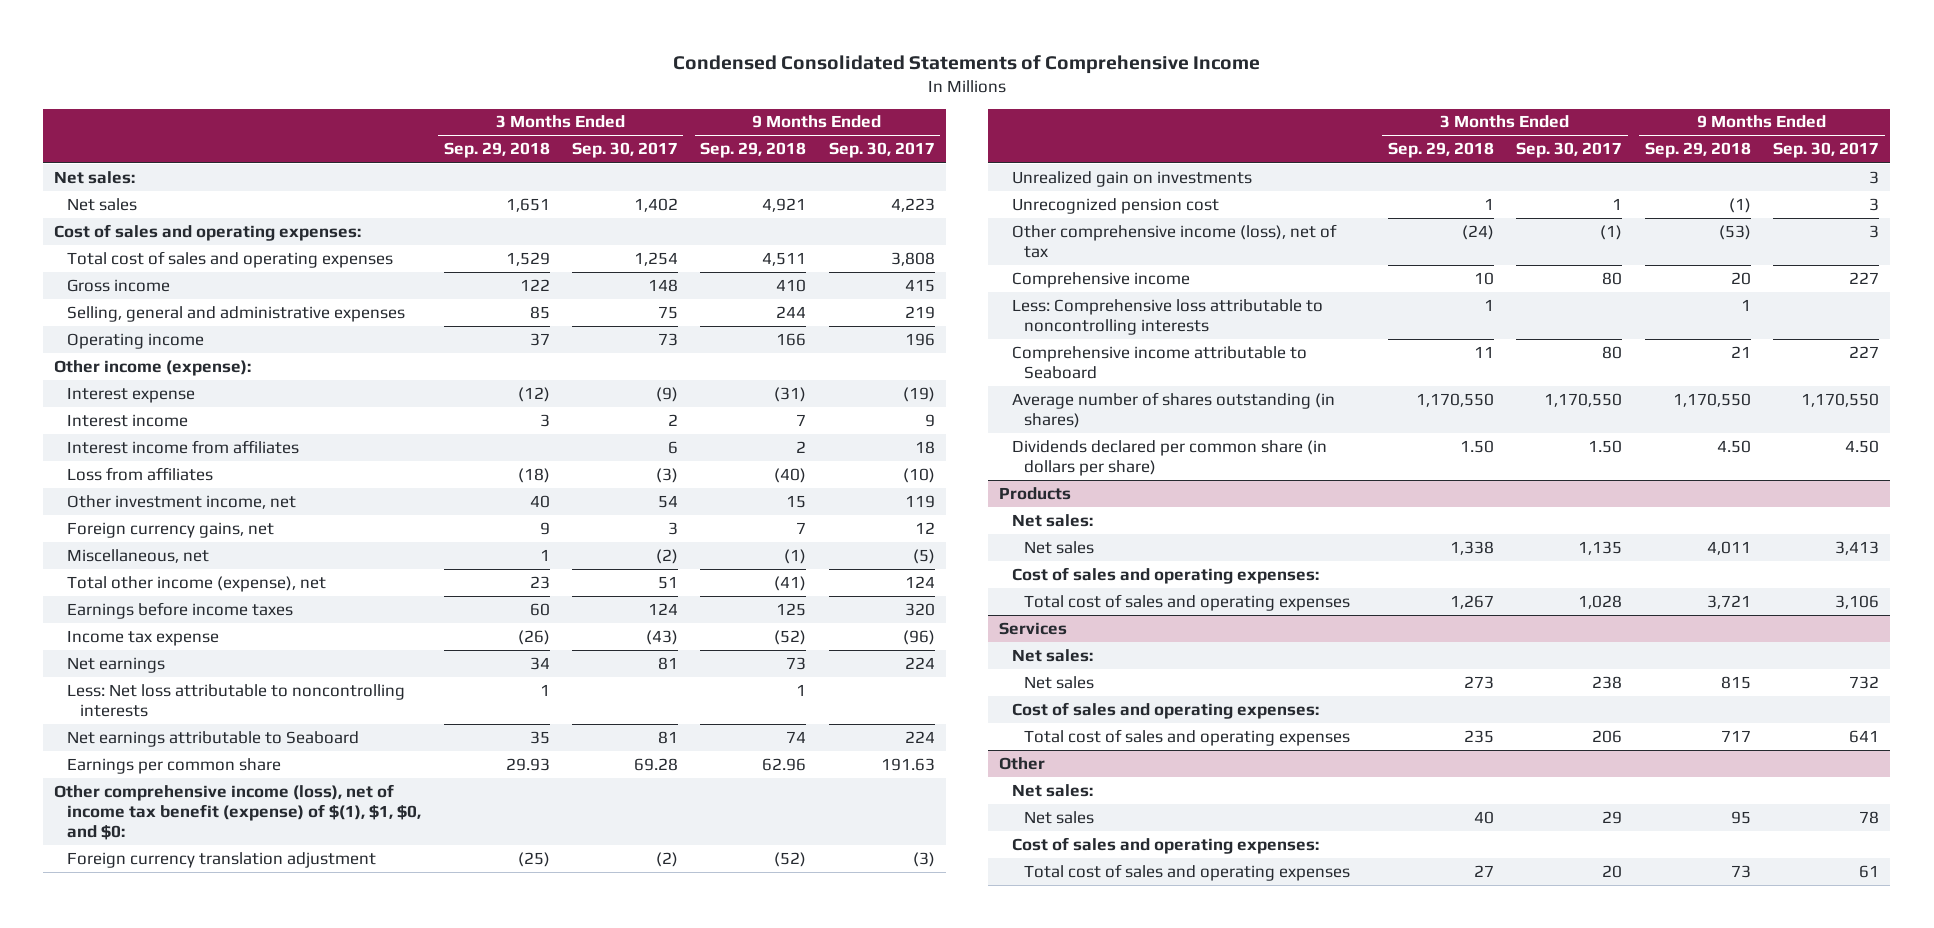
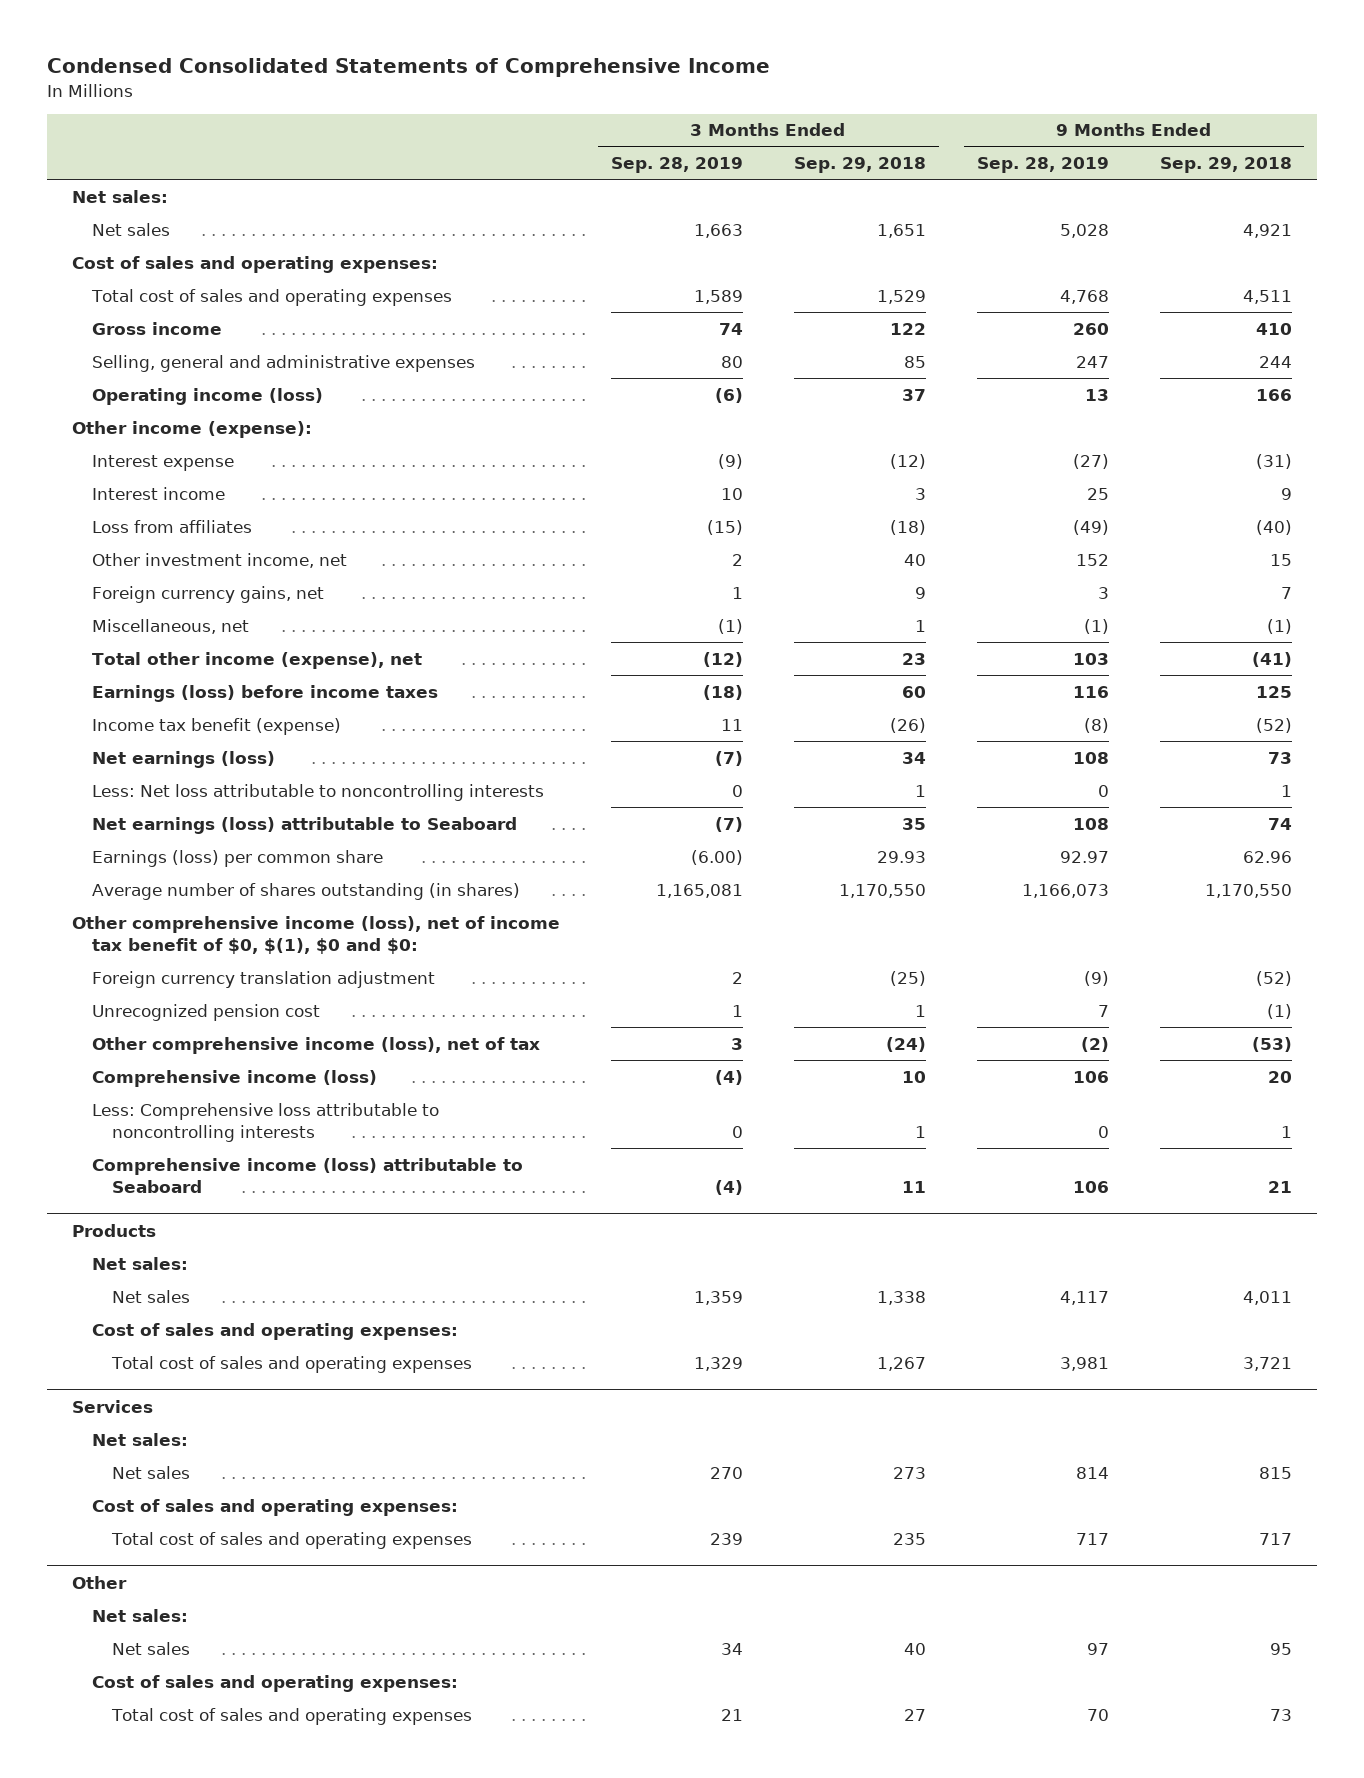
[571,142,678,159] Sep. 30, 2017 -> none
[828,142,935,159] Sep. 30, 2017 -> none
none -> [611,157,744,174] Sep. 28, 2019
none -> [976,157,1109,174] Sep. 28, 2019
[67,332,205,349] Operating income -> [91,387,323,405] Operating income (loss)
[67,439,300,454] Interest income from affiliates -> none
[796,413,807,426] 7 -> [1280,487,1292,500] 9
[67,601,294,619] Earnings before income taxes -> [91,684,438,702] Earnings (loss) before income taxes
[67,629,220,646] Income tax expense -> [91,717,341,735] Income tax benefit (expense)
[67,656,166,673] Net earnings -> [91,750,275,768] Net earnings (loss)
[67,730,360,747] Net earnings attributable to Seaboard -> [91,816,517,834] Net earnings (loss) attributable to Seaboard
[67,757,282,774] Earnings per common share -> [91,849,383,867] Earnings (loss) per common share
[1011,391,1335,429] Average number of shares outstanding (in shares) -> [91,882,520,900] Average number of shares outstanding (in shares)
[54,783,422,841] Other comprehensive income (loss), net of income tax benefit (expense) of $(1), $1, $0, and $0: -> [72,915,561,954] Other comprehensive income (loss), net of income tax benefit of $0, $(1), $0 and $0:
[1011,170,1252,187] Unrealized gain on investments -> none
[1011,271,1190,288] Comprehensive income -> [91,1069,377,1087] Comprehensive income (loss)
[1011,439,1327,477] Dividends declared per common share (in dollars per share) -> none
[1011,345,1307,380] Comprehensive income attributable to Seaboard -> [91,1157,523,1193] Comprehensive income (loss) attributable to Seaboard

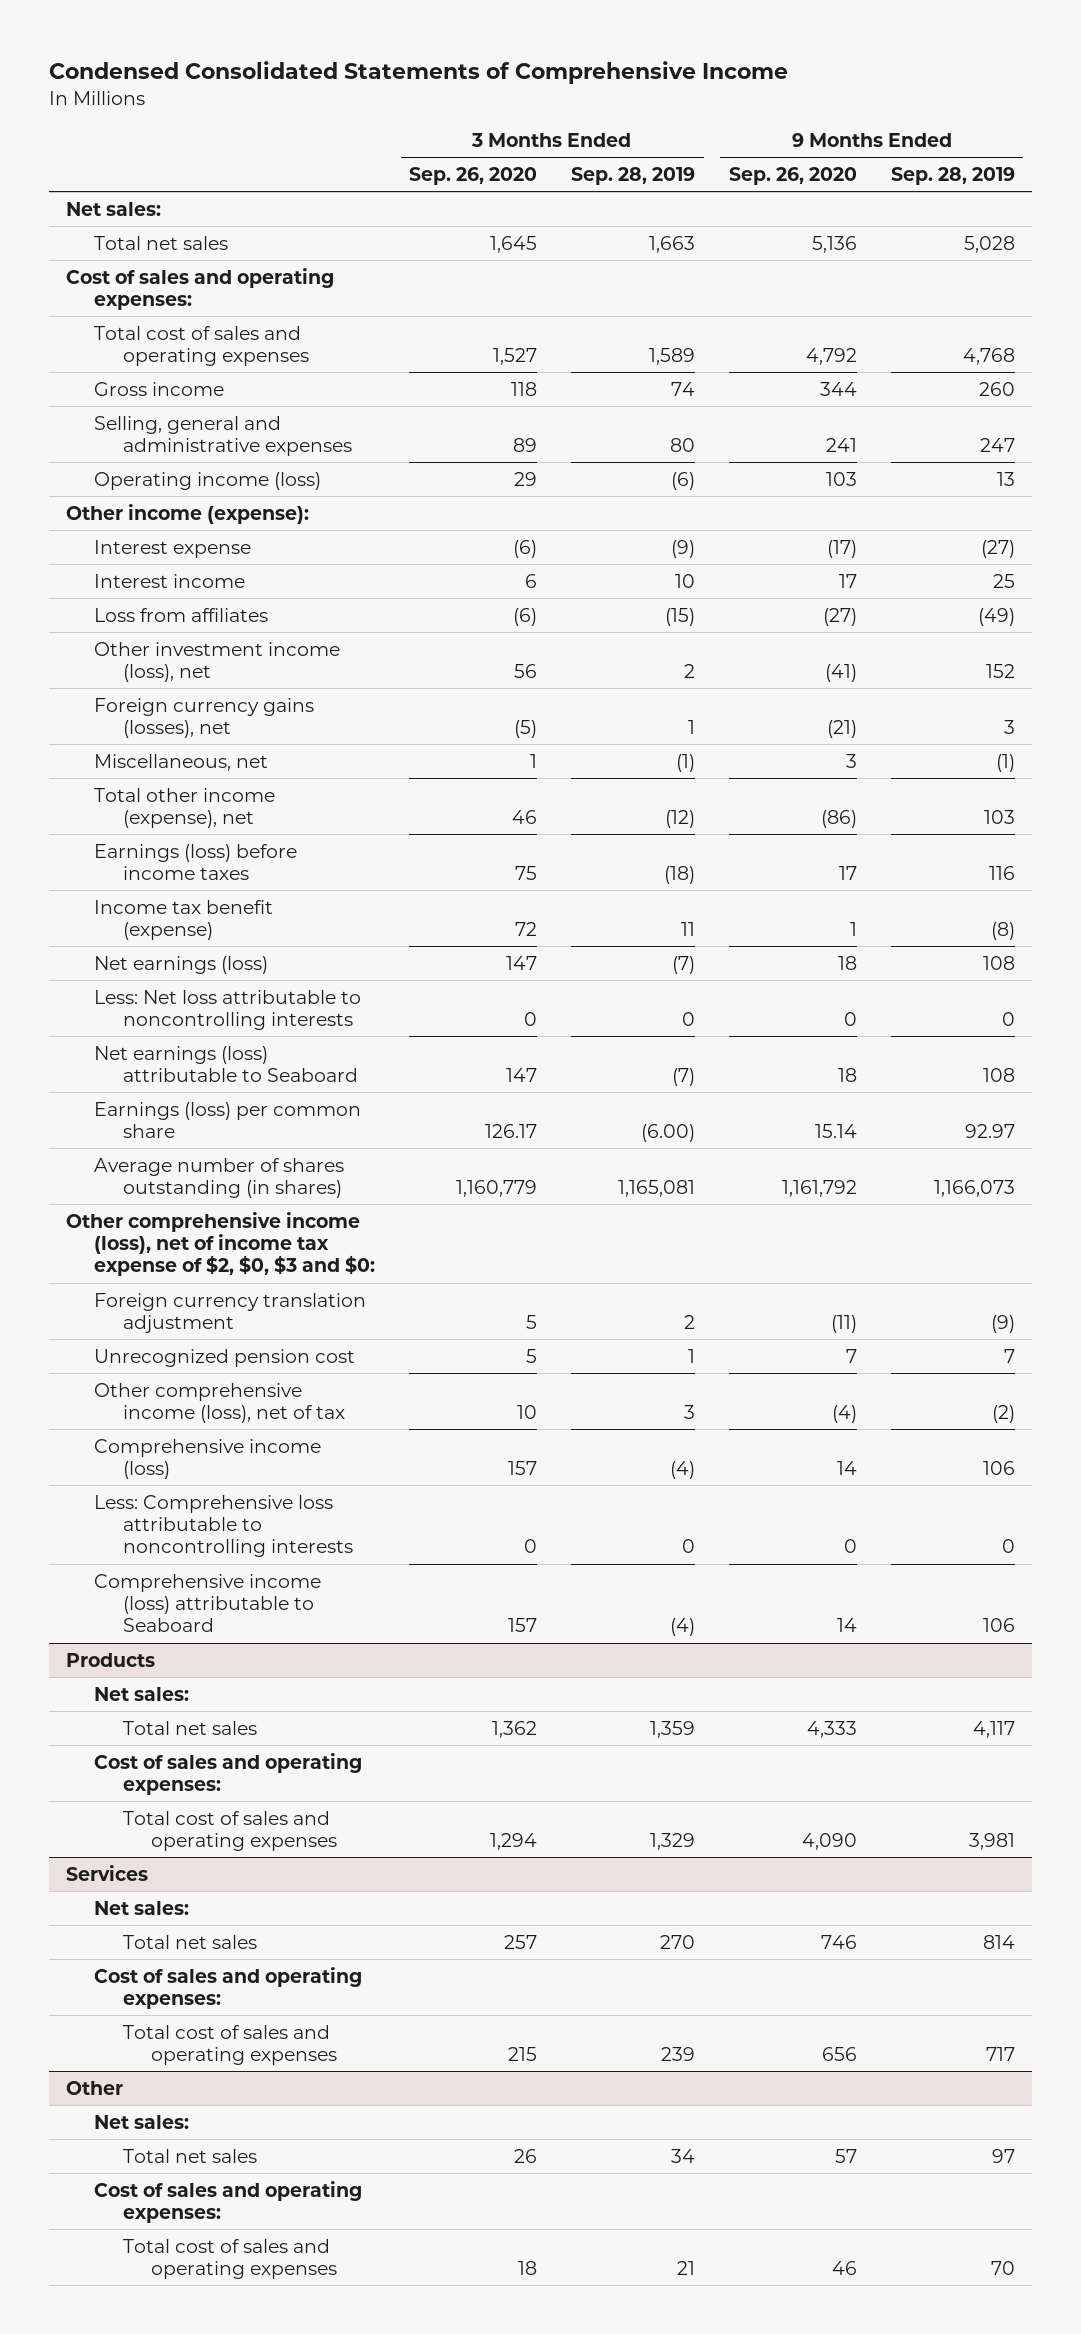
[793,157,926,174] Sep. 29, 2018 -> none
[1159,157,1292,174] Sep. 29, 2018 -> none
none -> [409,166,538,185] Sep. 26, 2020
none -> [728,166,857,185] Sep. 26, 2020
[91,222,170,236] Net sales -> [94,235,229,250] Total net sales
[91,552,347,568] Other investment income, net -> [94,641,341,682] Other investment income (loss), net
[91,585,324,603] Foreign currency gains, net -> [94,697,315,738] Foreign currency gains (losses), net
[72,915,561,954] Other comprehensive income (loss), net of income tax benefit of $0, $(1), $0 and $0: -> [65,1211,376,1277] Other comprehensive income (loss), net of income tax expense of $2, $0, $3 and $0:
[111,1289,190,1303] Net sales -> [122,1720,257,1735] Total net sales
[111,1465,190,1479] Net sales -> [122,1934,257,1949] Total net sales
[111,1641,190,1655] Net sales -> [122,2148,257,2163] Total net sales

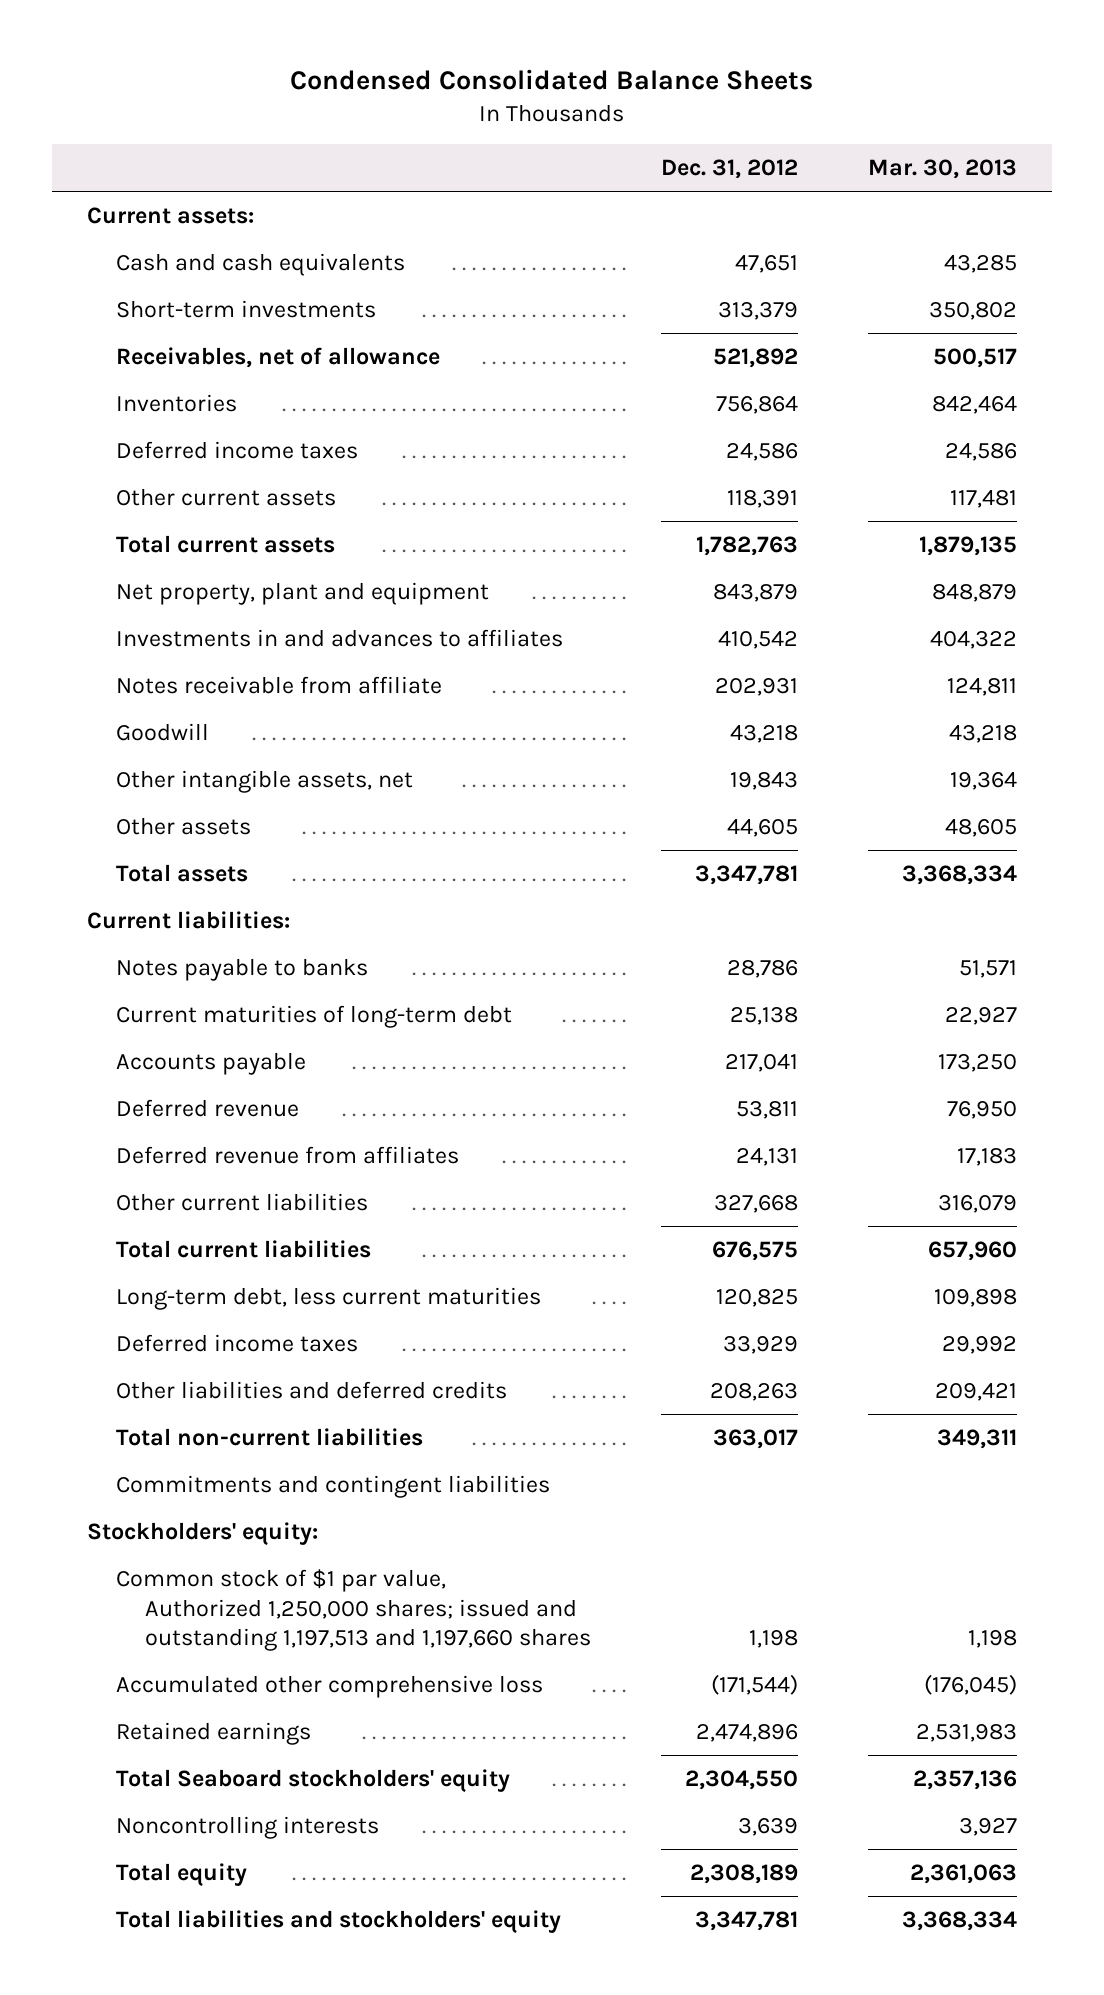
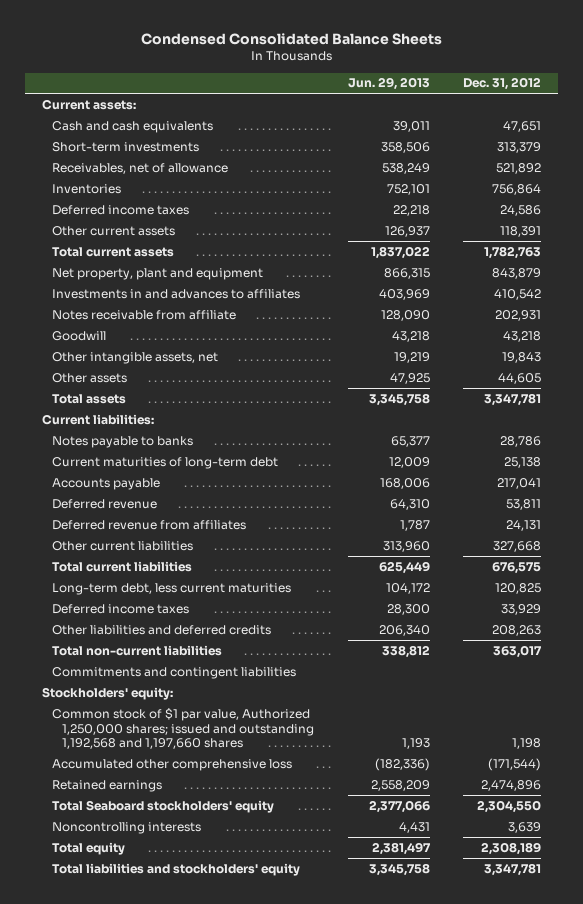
[868,159,1018,180] Mar. 30, 2013 -> none
none -> [347,77,430,91] Jun. 29, 2013
[115,1568,591,1652] Common stock of $1 par value, Authorized 1,250,000 shares; issued and outstanding 1,197,513 and 1,197,660 shares -> [52,707,315,750] Common stock of $1 par value, Authorized 1,250,000 shares; issued and outstanding 1,192,568 and 1,197,660 shares

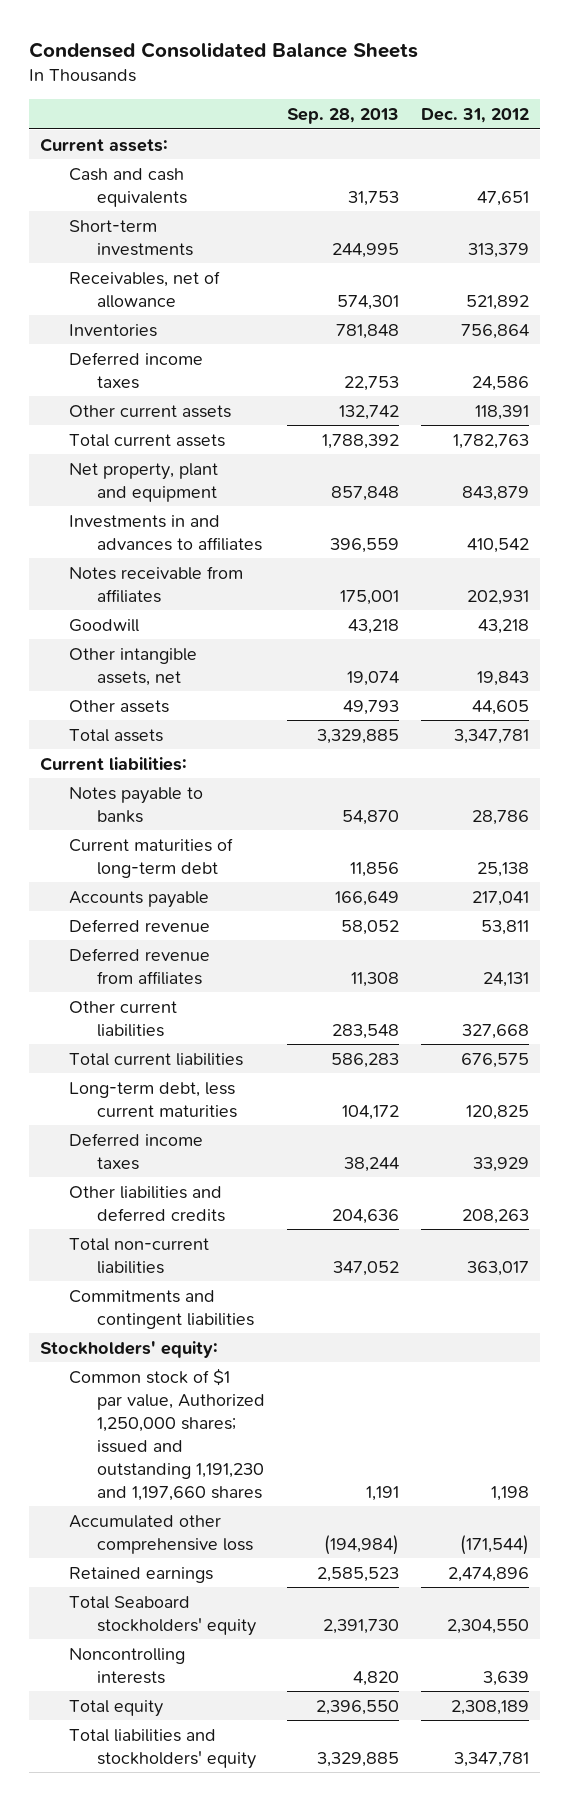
[347,77,430,91] Jun. 29, 2013 -> none
none -> [286,107,399,124] Sep. 28, 2013
[52,309,237,320] Notes receivable from affiliate -> [68,565,243,603] Notes receivable from affiliates
[52,707,315,750] Common stock of $1 par value, Authorized 1,250,000 shares; issued and outstanding 1,192,568 and 1,197,660 shares -> [68,1367,265,1501] Common stock of $1 par value, Authorized 1,250,000 shares; issued and outstanding 1,191,230 and 1,197,660 shares

